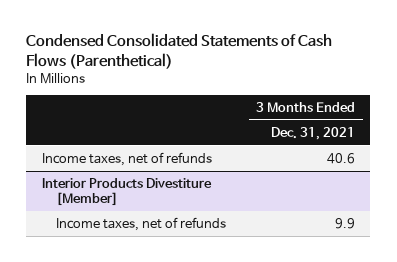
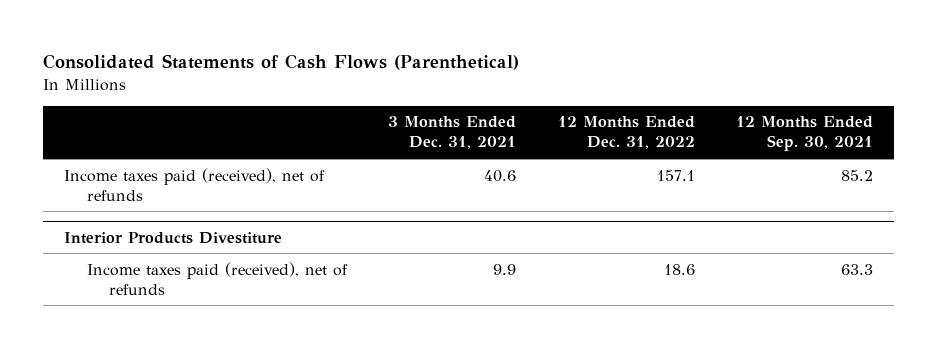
[26,33,333,69] Condensed Consolidated Statements of Cash Flows (Parenthetical) -> [43,54,520,71] Consolidated Statements of Cash Flows (Parenthetical)
none -> [557,116,695,150] 12 Months Ended Dec. 31, 2022
none -> [736,116,874,152] 12 Months Ended Sep. 30, 2021
[41,151,212,166] Income taxes, net of refunds -> [64,167,326,201] Income taxes paid (received), net of refunds
[41,177,212,206] Interior Products Divestiture [Member] -> [64,231,283,244] Interior Products Divestiture
[55,216,226,231] Income taxes, net of refunds -> [86,261,348,295] Income taxes paid (received), net of refunds

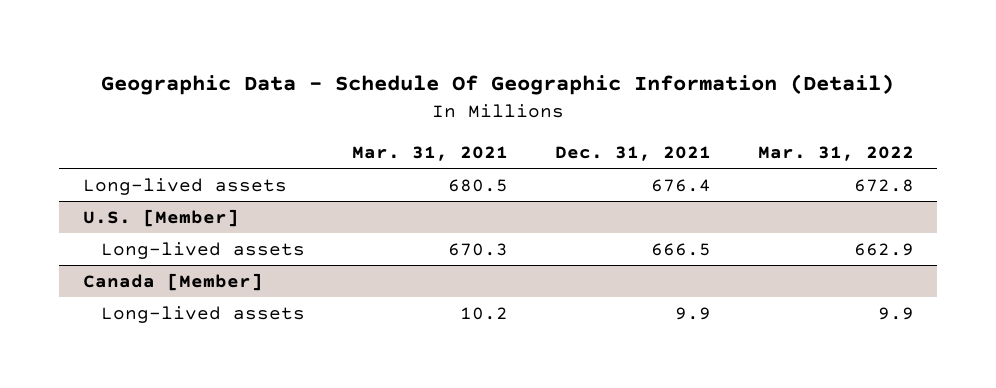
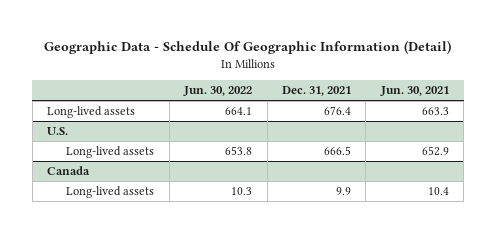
[351,146,508,162] Mar. 31, 2021 -> none
[757,146,914,162] Mar. 31, 2022 -> none
none -> [183,86,253,97] Jun. 30, 2022
none -> [379,86,449,97] Jun. 30, 2021
[82,208,239,227] U.S. [Member] -> [46,126,68,135] U.S.
[82,272,263,291] Canada [Member] -> [46,165,90,175] Canada

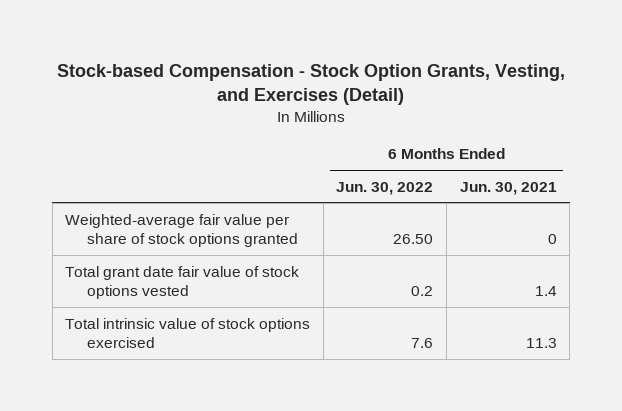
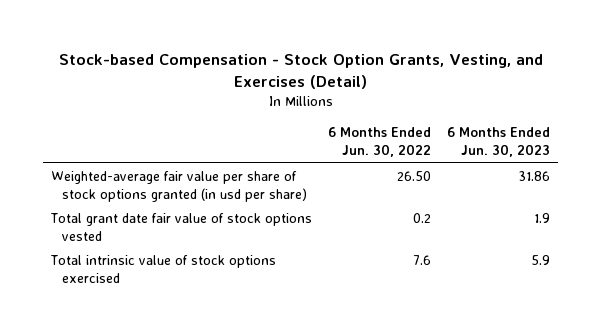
[459,181,557,195] Jun. 30, 2021 -> none
none -> [447,127,551,158] 6 Months Ended Jun. 30, 2023
[65,213,299,248] Weighted-average fair value per share of stock options granted -> [51,171,308,202] Weighted-average fair value per share of stock options granted (in usd per share)

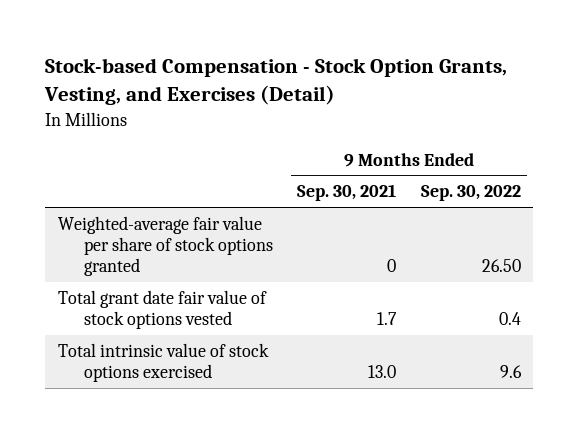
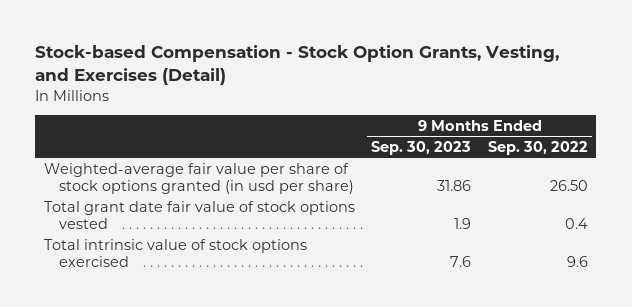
[297,184,397,202] Sep. 30, 2021 -> none
none -> [371,140,472,155] Sep. 30, 2023
[57,216,273,277] Weighted-average fair value per share of stock options granted -> [43,162,355,194] Weighted-average fair value per share of stock options granted (in usd per share)

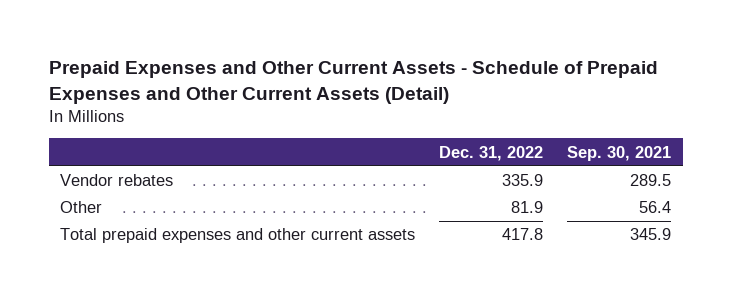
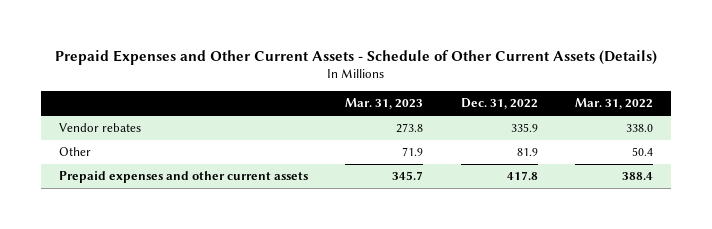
[48,61,658,104] Prepaid Expenses and Other Current Assets - Schedule of Prepaid Expenses and Other Current Assets (Detail) -> [54,49,657,65] Prepaid Expenses and Other Current Assets - Schedule of Other Current Assets (Details)
[566,145,671,161] Sep. 30, 2021 -> none
none -> [345,98,424,110] Mar. 31, 2023
none -> [574,98,653,110] Mar. 31, 2022
[60,228,416,244] Total prepaid expenses and other current assets -> [59,171,309,184] Prepaid expenses and other current assets

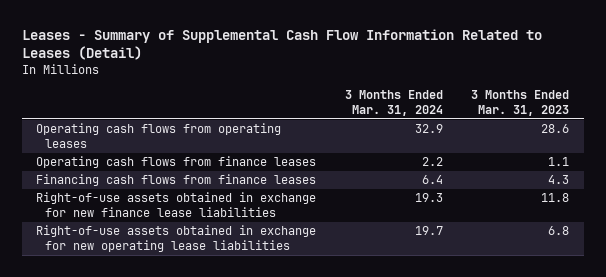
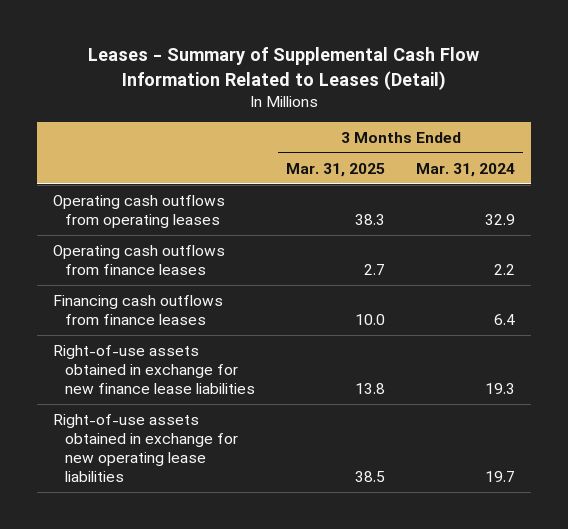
[471,89,570,116] 3 Months Ended Mar. 31, 2023 -> none
none -> [285,162,385,177] Mar. 31, 2025
[36,123,282,149] Operating cash flows from operating leases -> [53,194,226,229] Operating cash outflows from operating leases
[36,156,317,169] Operating cash flows from finance leases -> [53,244,226,276] Operating cash outflows from finance leases
[36,174,317,187] Financing cash flows from finance leases -> [53,294,224,326] Financing cash outflows from finance leases

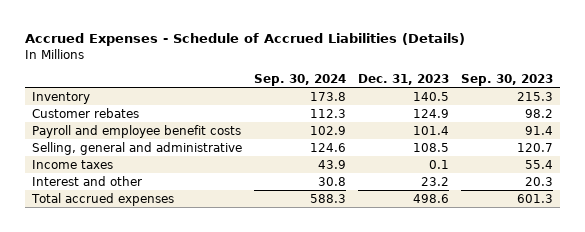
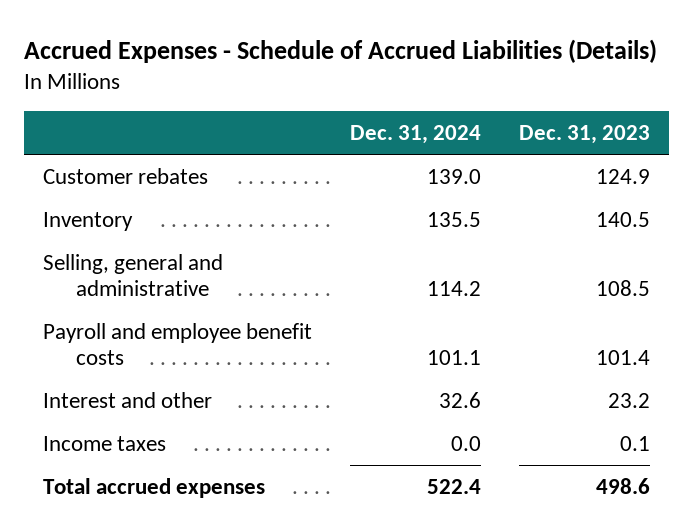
[253,73,346,86] Sep. 30, 2024 -> none
[461,73,554,86] Sep. 30, 2023 -> none
none -> [350,124,482,144] Dec. 31, 2024
[31,91,90,104] Inventory -> [43,211,134,231] Inventory
[31,124,241,138] Payroll and employee benefit costs -> [43,322,313,365] Payroll and employee benefit costs
[31,159,113,169] Income taxes -> [43,435,167,451] Income taxes

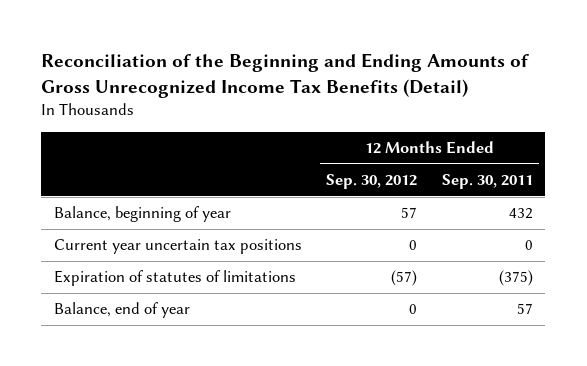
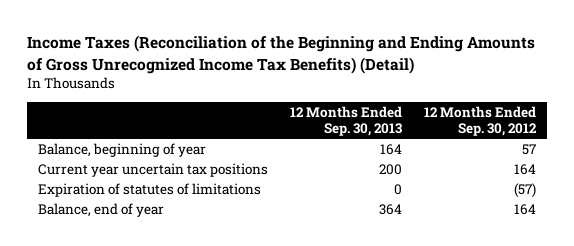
[41,53,530,98] Reconciliation of the Beginning and Ending Amounts of Gross Unrecognized Income Tax Benefits (Detail) -> [27,35,536,74] Income Taxes (Reconciliation of the Beginning and Ending Amounts of Gross Unrecognized Income Tax Benefits) (Detail)
[442,174,534,190] Sep. 30, 2011 -> none
none -> [289,105,402,137] 12 Months Ended Sep. 30, 2013
[409,240,418,251] 0 -> [513,163,536,175] 164
[409,304,418,315] 0 -> [513,203,536,215] 164

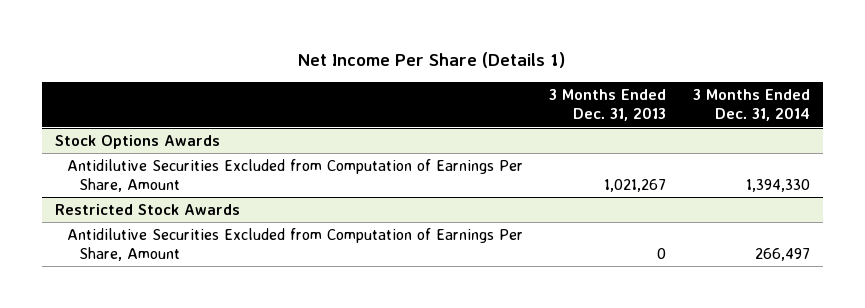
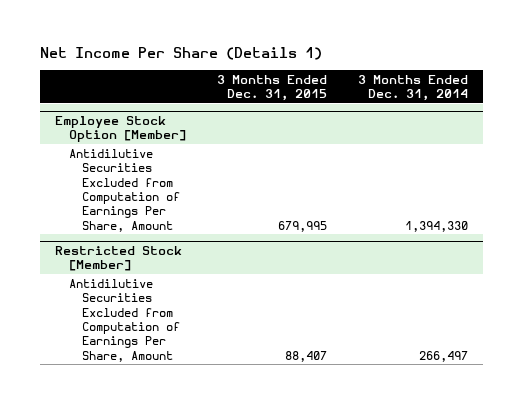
[549,89,667,122] 3 Months Ended Dec. 31, 2013 -> none
none -> [216,74,327,102] 3 Months Ended Dec. 31, 2015
[55,135,221,150] Stock Options Awards -> [55,115,186,143] Employee Stock Option [Member]
[55,204,241,216] Restricted Stock Awards -> [55,245,183,272] Restricted Stock [Member]

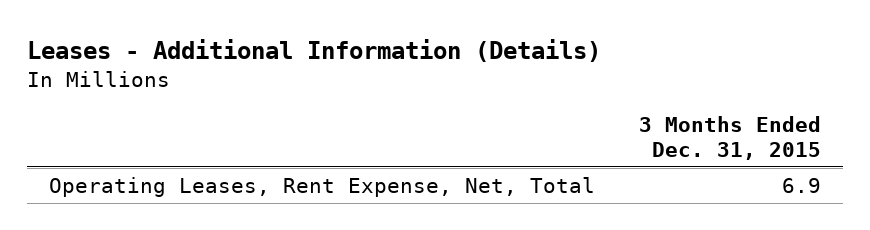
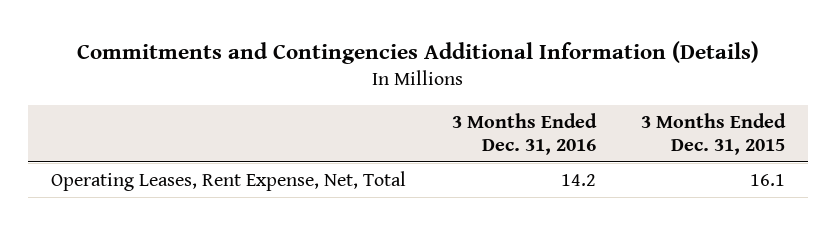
[27,38,602,62] Leases - Additional Information (Details) -> [77,40,760,64] Commitments and Contingencies Additional Information (Details)
none -> [451,112,597,155] 3 Months Ended Dec. 31, 2016
[781,178,821,194] 6.9 -> [750,173,786,186] 16.1

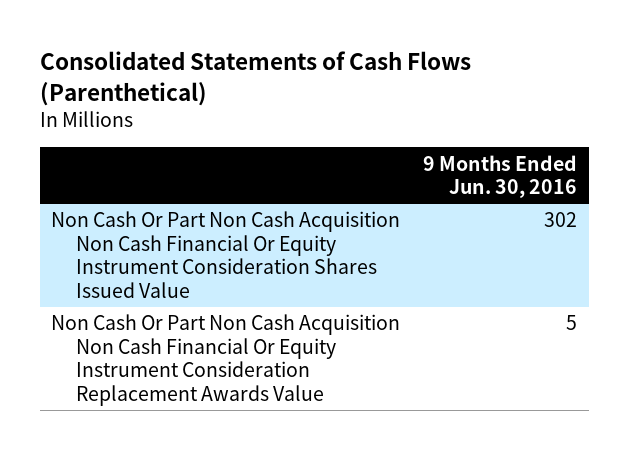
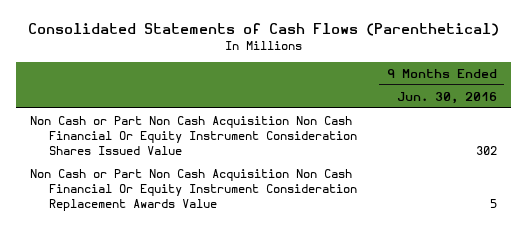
[51,211,401,298] Non Cash Or Part Non Cash Acquisition Non Cash Financial Or Equity Instrument Consideration Shares Issued Value -> [30,115,357,156] Non Cash or Part Non Cash Acquisition Non Cash Financial Or Equity Instrument Consideration Shares Issued Value
[51,314,401,406] Non Cash Or Part Non Cash Acquisition Non Cash Financial Or Equity Instrument Consideration Replacement Awards Value -> [30,168,357,212] Non Cash or Part Non Cash Acquisition Non Cash Financial Or Equity Instrument Consideration Replacement Awards Value

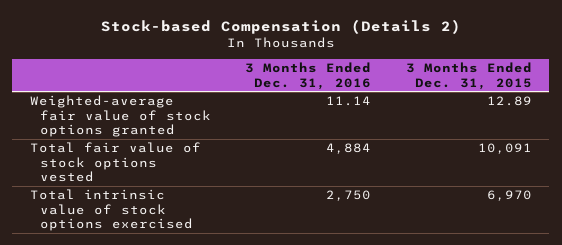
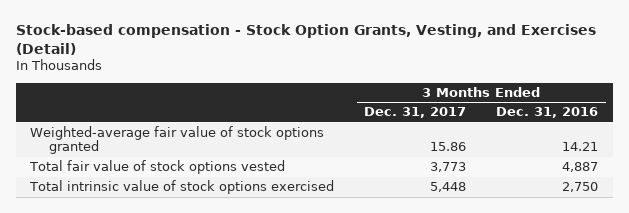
[100,18,461,34] Stock-based Compensation (Details 2) -> [15,23,596,55] Stock-based compensation - Stock Option Grants, Vesting, and Exercises (Detail)
[406,61,533,90] 3 Months Ended Dec. 31, 2015 -> none
none -> [364,107,467,119] Dec. 31, 2017
[326,96,372,107] 11.14 -> [562,142,599,152] 14.21
[326,143,372,155] 4,884 -> [562,162,599,173] 4,887

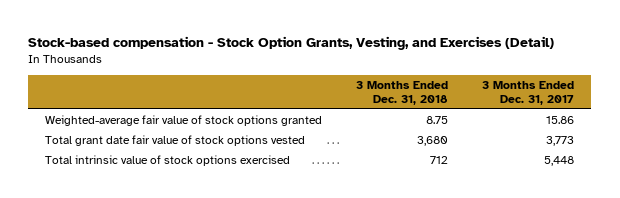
[496,107,599,119] Dec. 31, 2016 -> none
none -> [356,80,449,105] 3 Months Ended Dec. 31, 2018
[29,160,286,175] Total fair value of stock options vested -> [45,135,306,147] Total grant date fair value of stock options vested

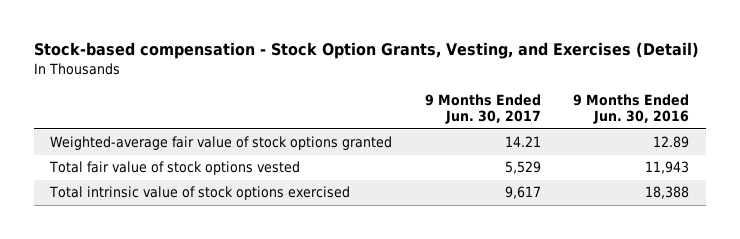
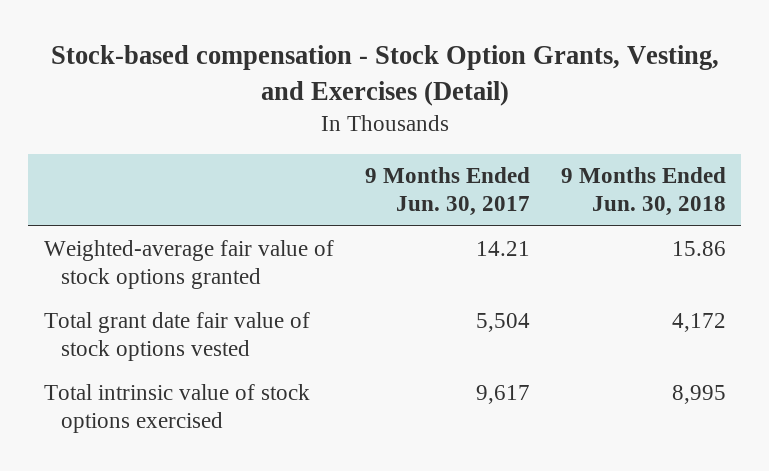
[573,94,690,125] 9 Months Ended Jun. 30, 2016 -> none
none -> [560,167,726,217] 9 Months Ended Jun. 30, 2018
[49,161,301,176] Total fair value of stock options vested -> [43,312,310,362] Total grant date fair value of stock options vested
[504,161,541,175] 5,529 -> [475,313,530,333] 5,504

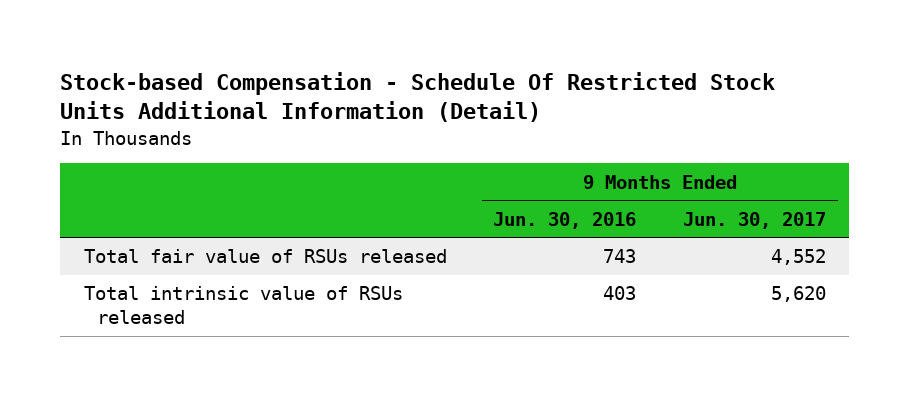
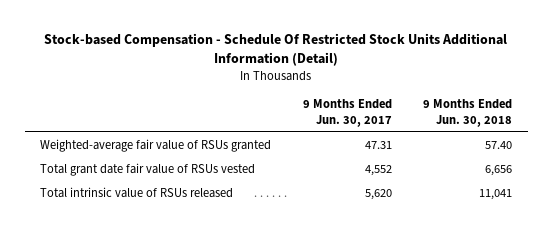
[493,211,637,229] Jun. 30, 2016 -> none
none -> [422,99,512,127] 9 Months Ended Jun. 30, 2018
none -> [40,138,272,152] Weighted-average fair value of RSUs granted
[83,249,447,264] Total fair value of RSUs released -> [40,162,256,176] Total grant date fair value of RSUs vested

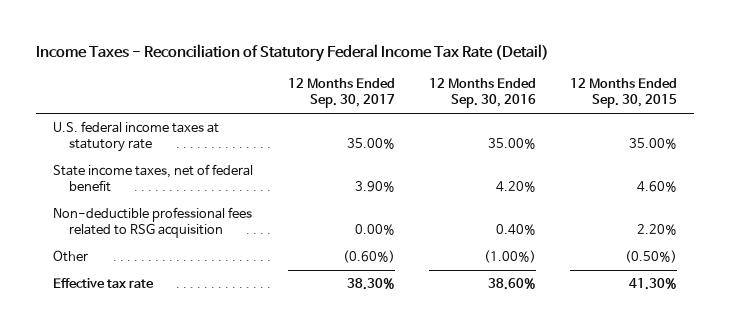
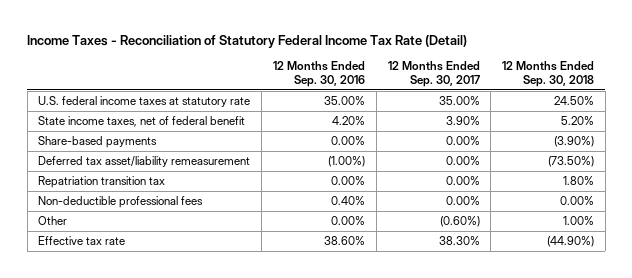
[570,78,678,109] 12 Months Ended Sep. 30, 2015 -> none
none -> [502,61,595,87] 12 Months Ended Sep. 30, 2018
none -> [38,136,158,149] Share-based payments
none -> [38,156,251,168] Deferred tax asset/liability remeasurement
none -> [38,176,166,189] Repatriation transition tax
[53,207,253,239] Non-deductible professional fees related to RSG acquisition -> [38,196,204,209] Non-deductible professional fees
[483,250,536,264] (1.00%) -> [330,216,365,226] 0.00%

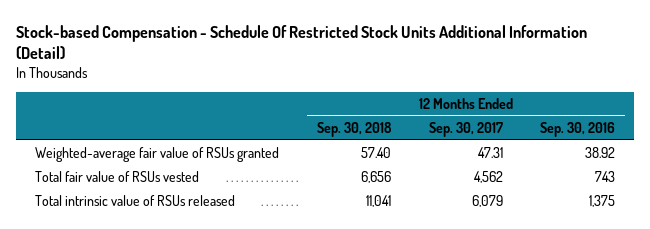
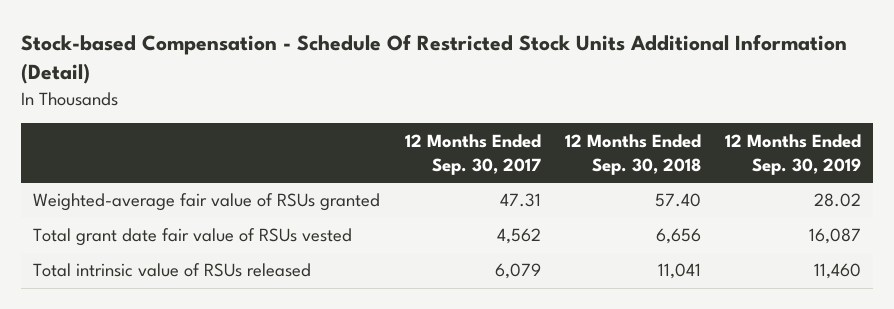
[540,121,616,137] Sep. 30, 2016 -> none
none -> [725,133,862,176] 12 Months Ended Sep. 30, 2019
[34,170,199,182] Total fair value of RSUs vested -> [33,228,353,247] Total grant date fair value of RSUs vested

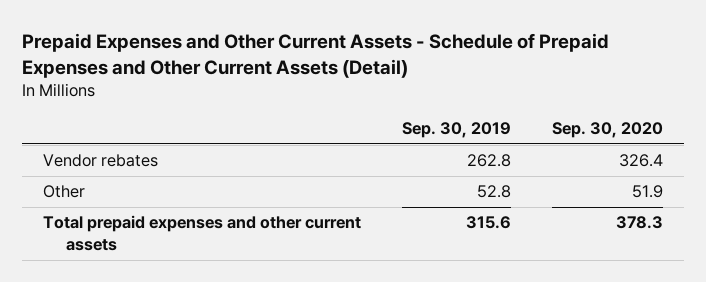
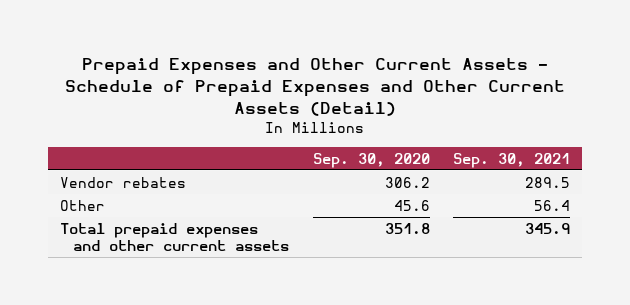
[402,121,512,138] Sep. 30, 2019 -> none
none -> [453,152,571,168] Sep. 30, 2021
[619,154,664,168] 326.4 -> [384,176,430,188] 306.2
[632,185,664,199] 51.9 -> [393,199,430,211] 45.6
[616,216,664,230] 378.3 -> [384,222,430,234] 351.8

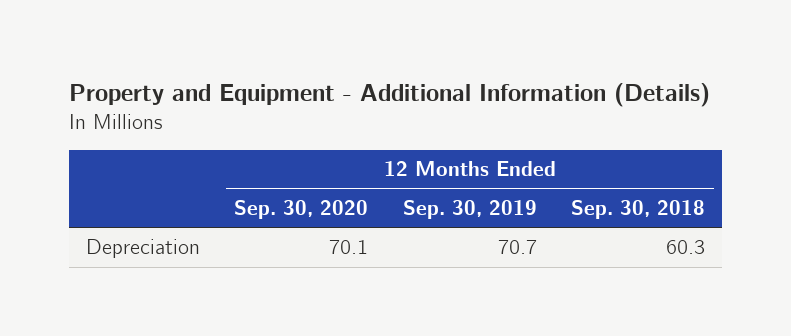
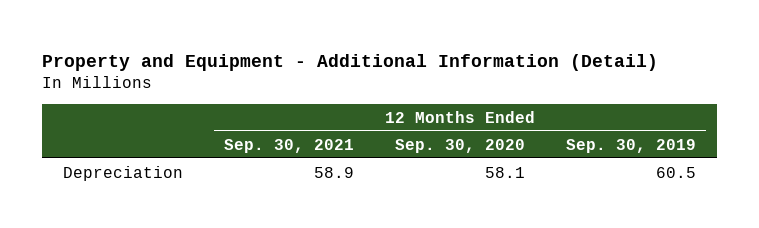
[68,83,710,108] Property and Equipment - Additional Information (Details) -> [42,53,659,71] Property and Equipment - Additional Information (Detail)
[571,199,706,219] Sep. 30, 2018 -> none
none -> [224,138,355,153] Sep. 30, 2021
[329,240,369,255] 70.1 -> [485,166,526,178] 58.1
[497,240,537,255] 70.7 -> [656,166,697,178] 60.5

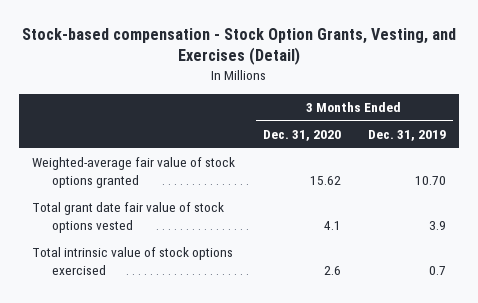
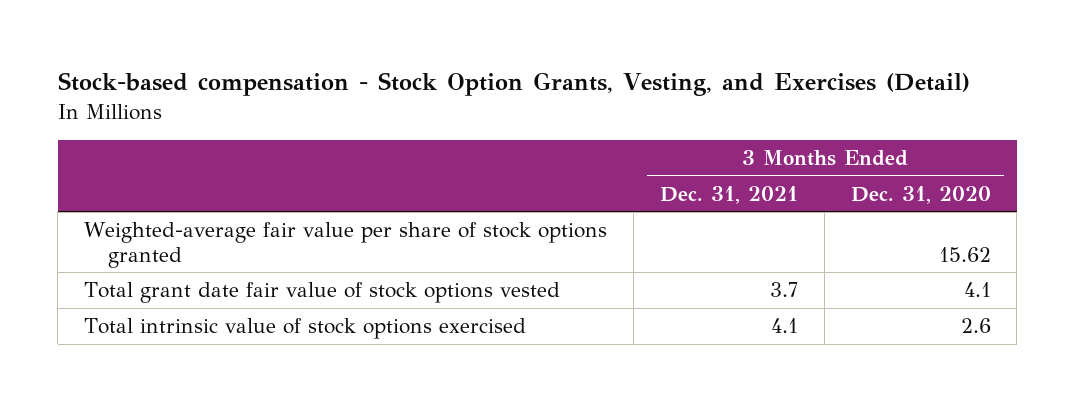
[367,130,446,142] Dec. 31, 2019 -> none
none -> [659,185,798,204] Dec. 31, 2021
[32,157,236,189] Weighted-average fair value of stock options granted -> [84,222,608,268] Weighted-average fair value per share of stock options granted

